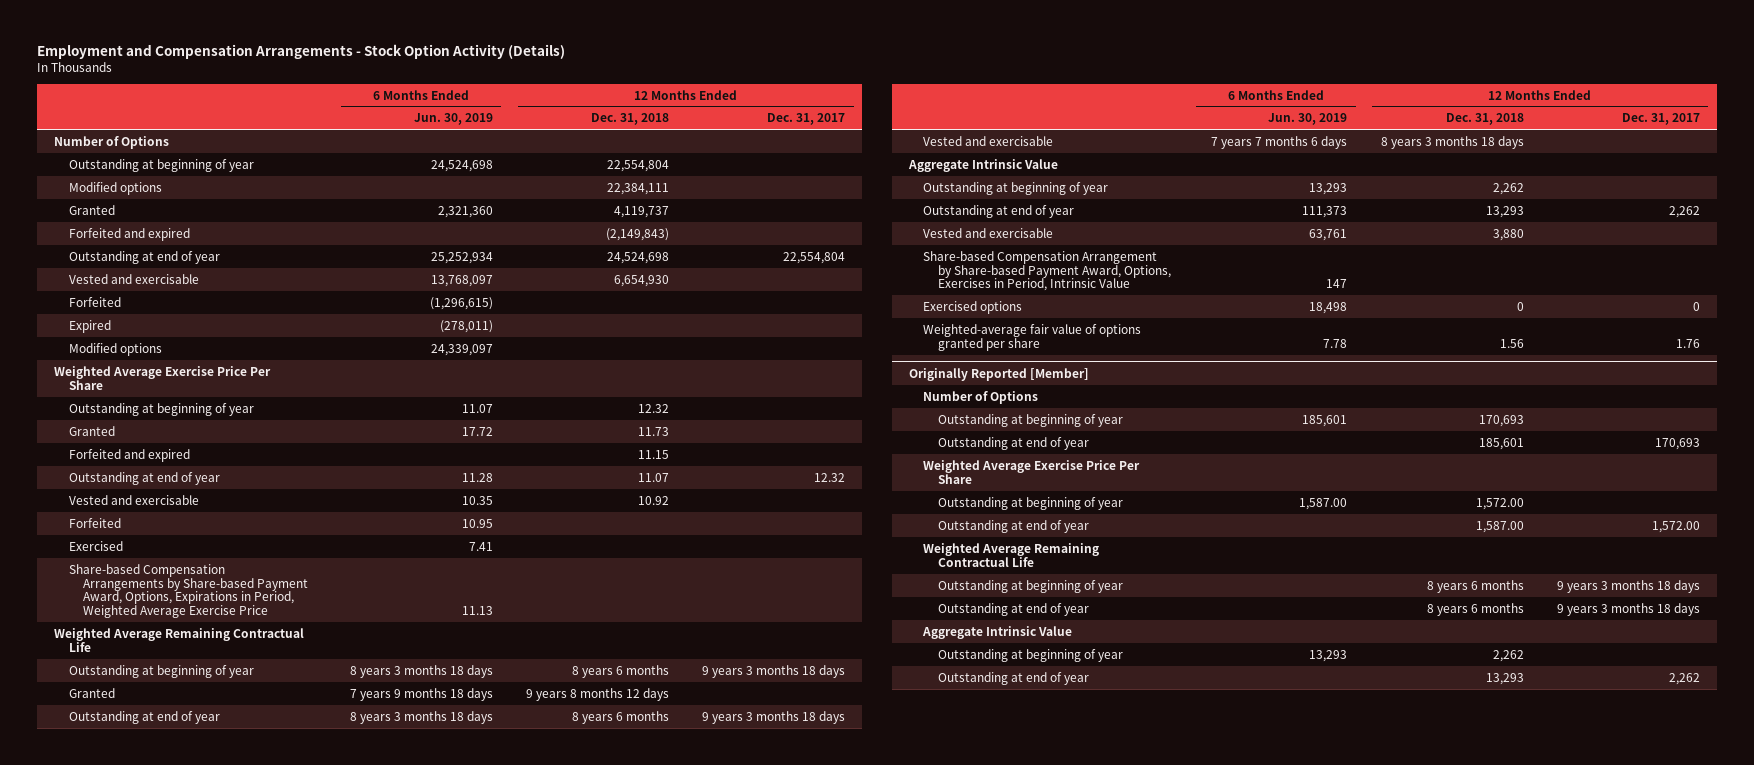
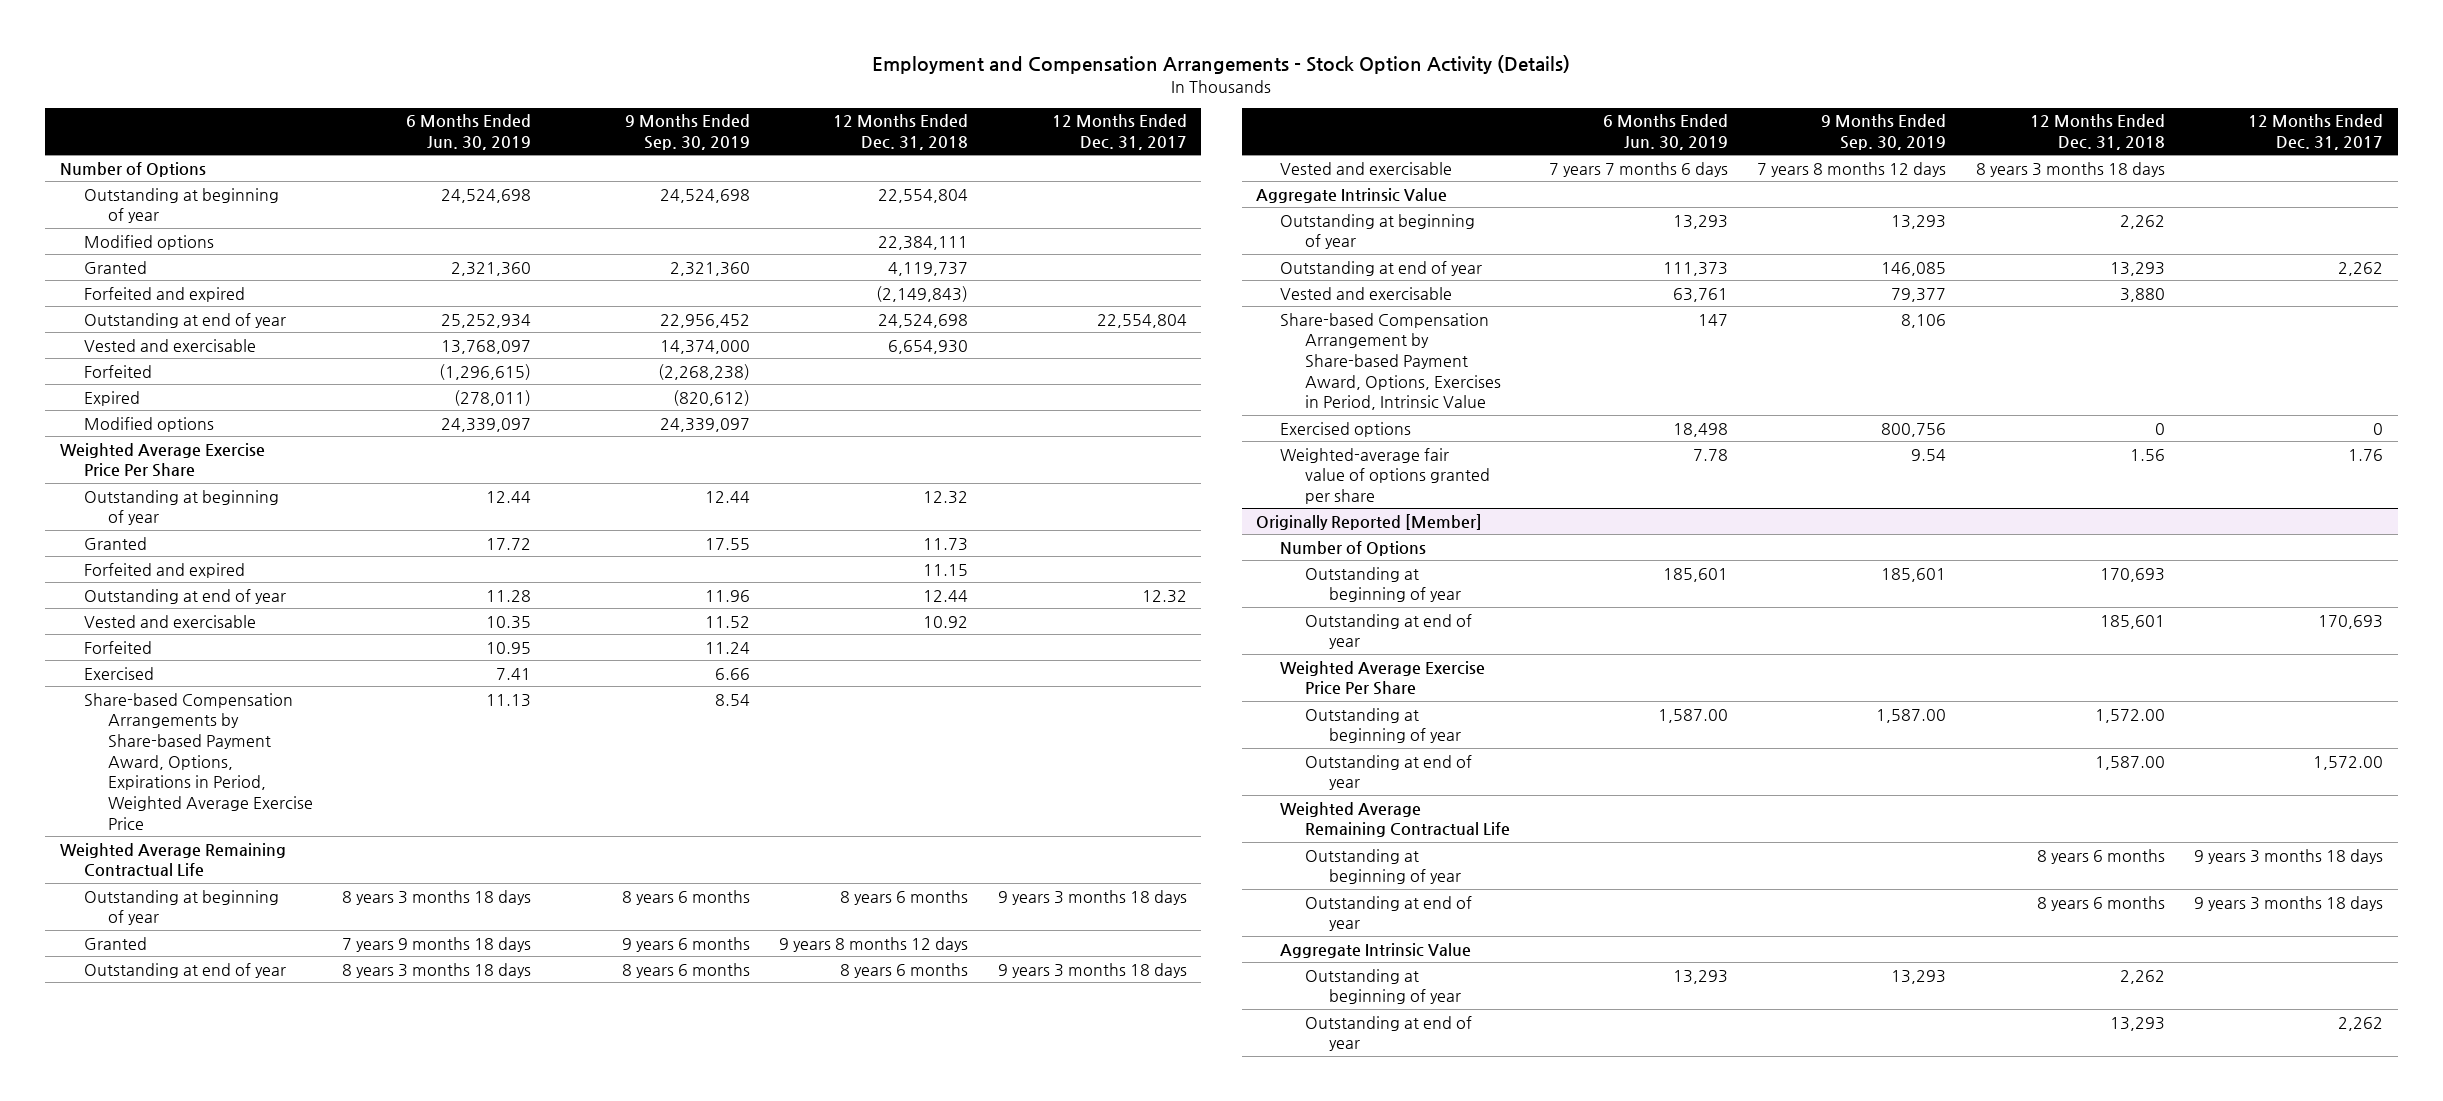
none -> [624,114,750,151] 9 Months Ended Sep. 30, 2019
[461,403,493,413] 11.07 -> [486,490,532,503] 12.44
[637,472,669,482] 11.07 -> [923,589,969,602] 12.44

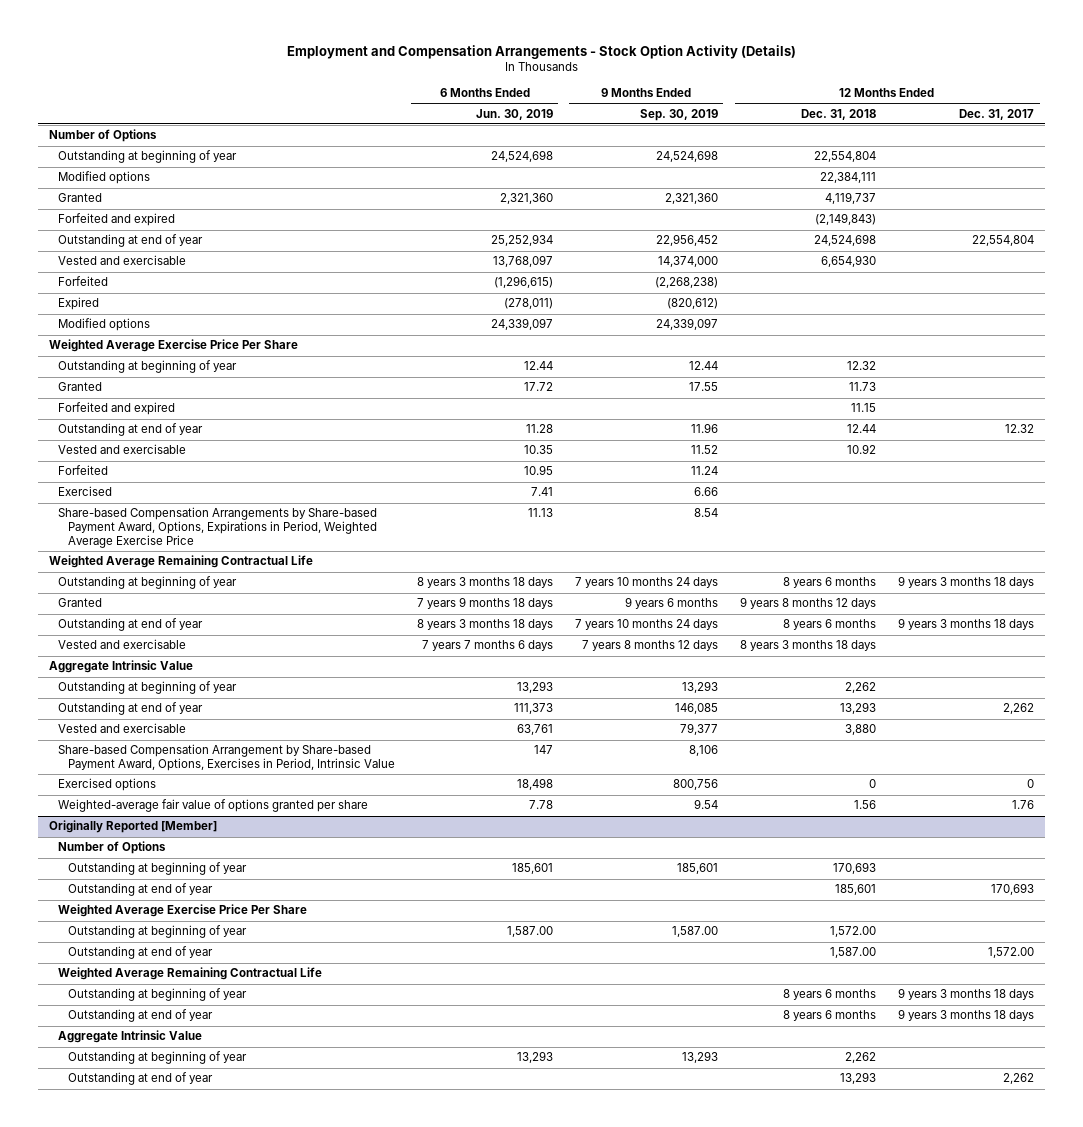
[621,889,750,905] 8 years 6 months -> [574,577,718,589] 7 years 10 months 24 days
[621,962,750,978] 8 years 6 months -> [574,619,718,631] 7 years 10 months 24 days

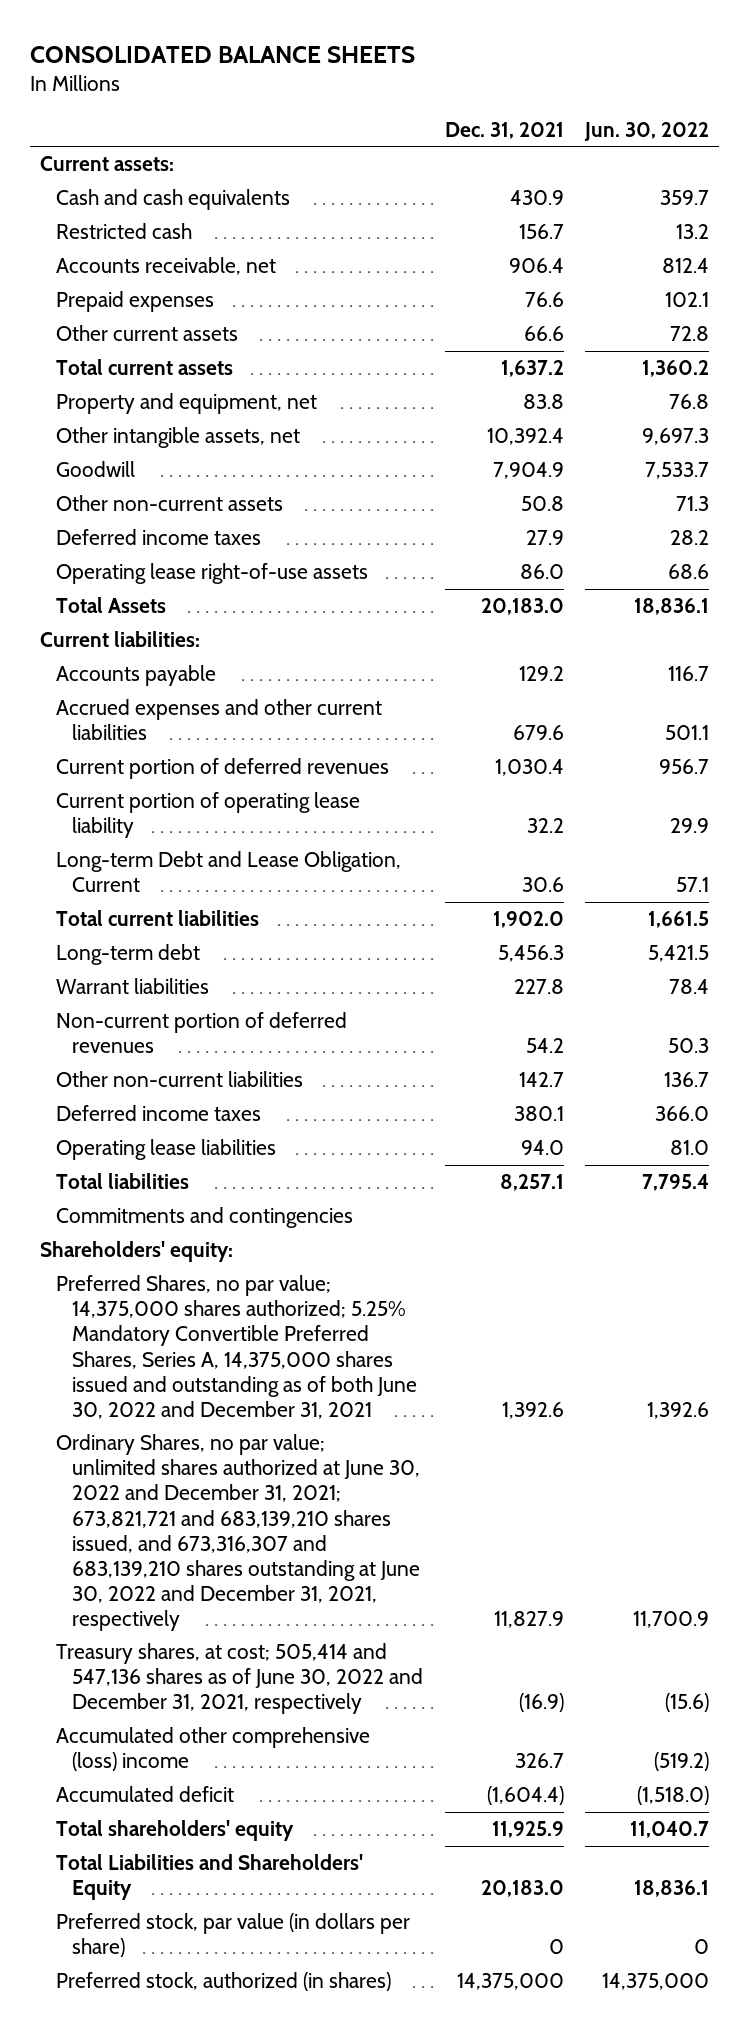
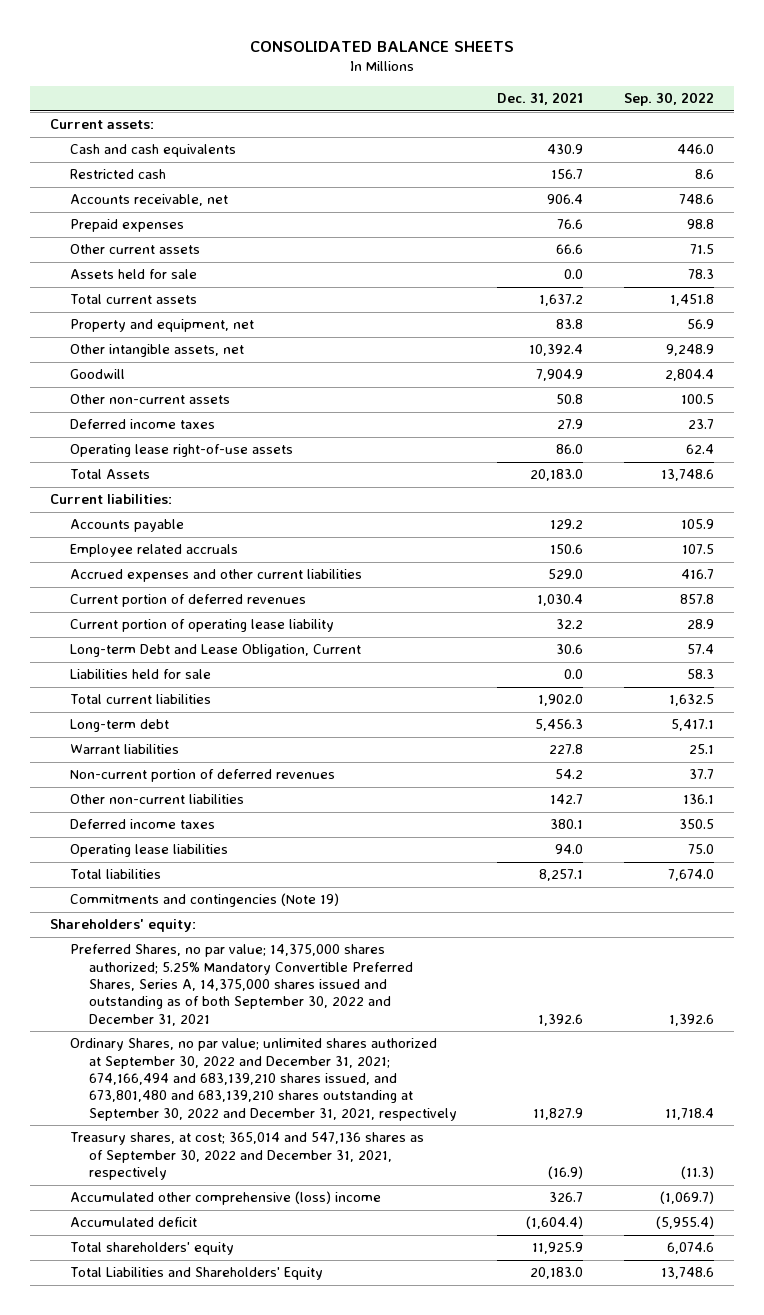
[583,121,709,141] Jun. 30, 2022 -> none
none -> [623,92,714,107] Sep. 30, 2022
none -> [69,269,197,280] Assets held for sale
none -> [69,544,238,558] Employee related accruals
[512,725,564,741] 679.6 -> [548,569,584,580] 529.0
none -> [69,669,211,680] Liabilities held for sale
[56,1207,354,1229] Commitments and contingencies -> [69,893,339,908] Commitments and contingencies (Note 19)
[56,1275,418,1419] Preferred Shares, no par value; 14,375,000 shares authorized; 5.25% Mandatory Convertible Preferred Shares, Series A, 14,375,000 shares issued and outstanding as of both June 30, 2022 and December 31, 2021 -> [69,944,414,1026] Preferred Shares, no par value; 14,375,000 shares authorized; 5.25% Mandatory Convertible Preferred Shares, Series A, 14,375,000 shares issued and outstanding as of both September 30, 2022 and December 31, 2021
[56,1434,421,1631] Ordinary Shares, no par value; unlimited shares authorized at June 30, 2022 and December 31, 2021; 673,821,721 and 683,139,210 shares issued, and 673,316,307 and 683,139,210 shares outstanding at June 30, 2022 and December 31, 2021, respectively -> [69,1038,458,1121] Ordinary Shares, no par value; unlimited shares authorized at September 30, 2022 and December 31, 2021; 674,166,494 and 683,139,210 shares issued, and 673,801,480 and 683,139,210 shares outstanding at September 30, 2022 and December 31, 2021, respectively
[56,1643,424,1715] Treasury shares, at cost; 505,414 and 547,136 shares as of June 30, 2022 and December 31, 2021, respectively -> [69,1132,424,1181] Treasury shares, at cost; 365,014 and 547,136 shares as of September 30, 2022 and December 31, 2021, respectively
[56,1913,411,1958] Preferred stock, par value (in dollars per share) -> none
[56,1972,392,1992] Preferred stock, authorized (in shares) -> none

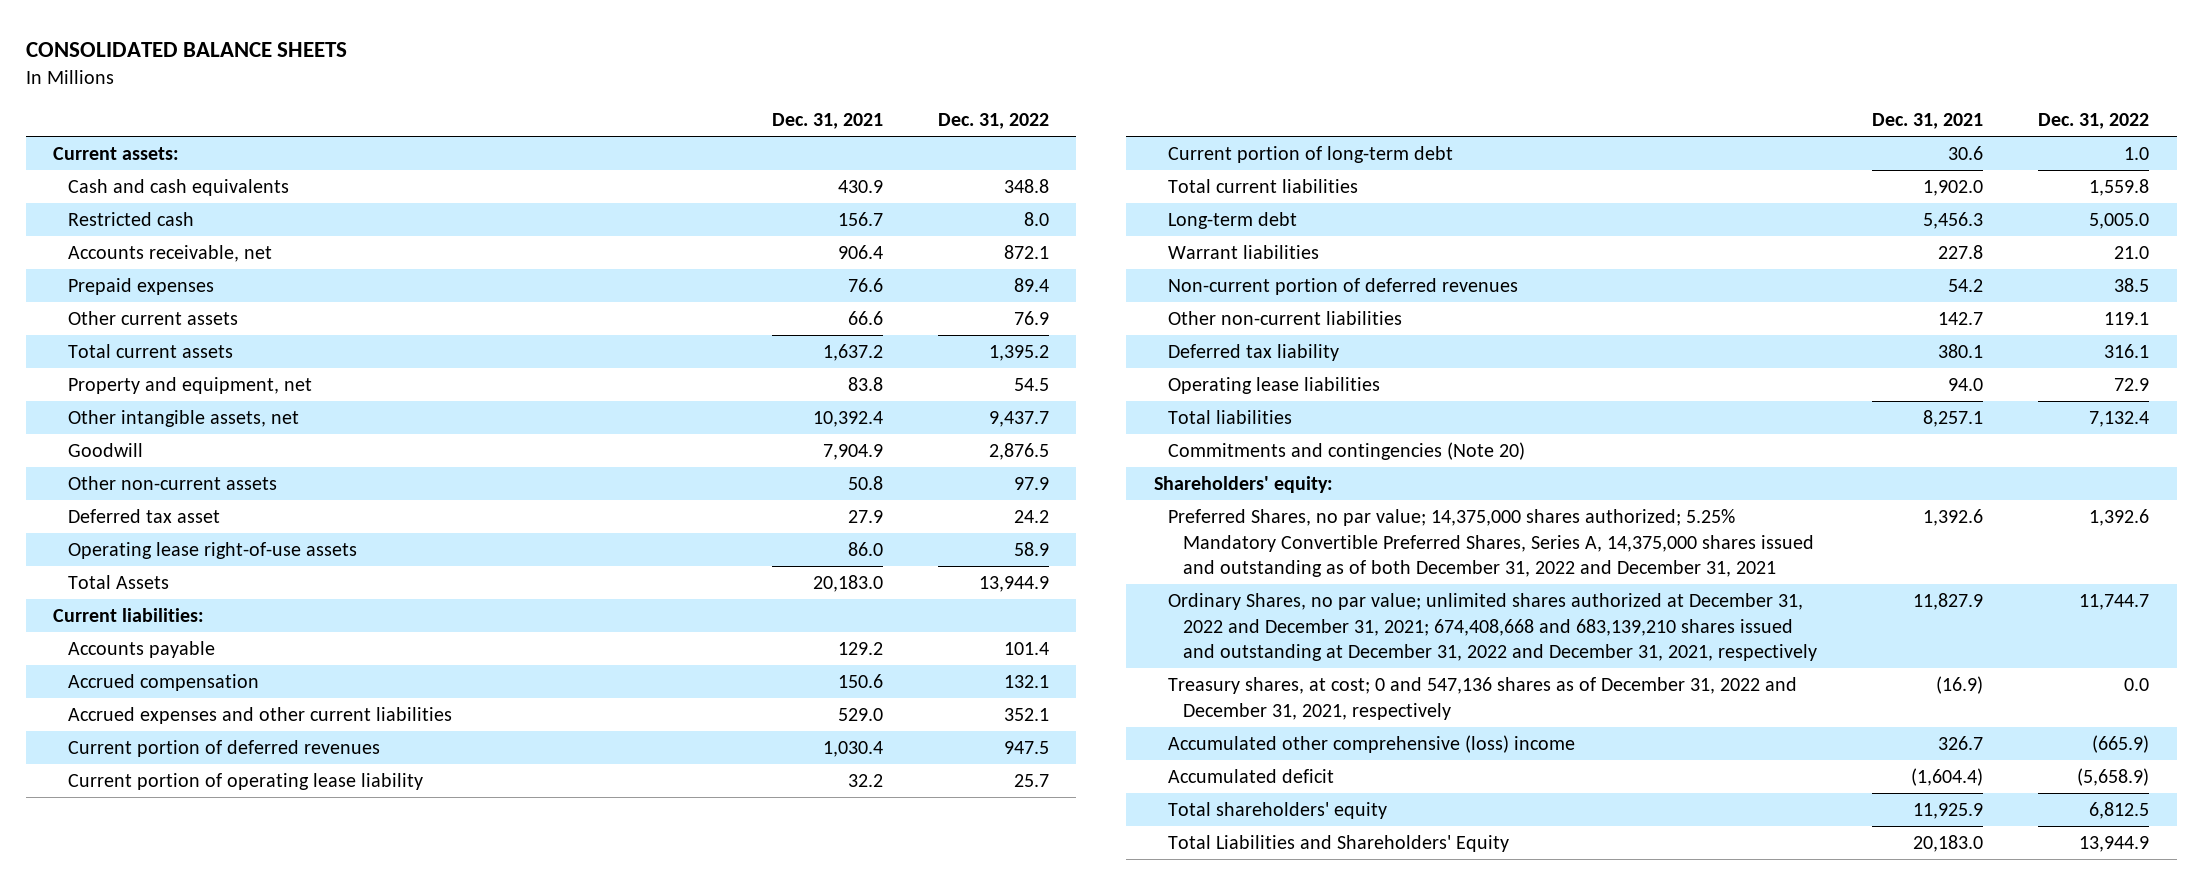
[623,92,714,107] Sep. 30, 2022 -> none
none -> [937,113,1049,130] Dec. 31, 2022
[69,269,197,280] Assets held for sale -> none
[69,419,215,430] Deferred income taxes -> [68,508,221,523] Deferred tax asset
[69,544,238,558] Employee related accruals -> [68,673,260,691] Accrued compensation
[69,669,211,680] Liabilities held for sale -> none
[69,644,361,658] Long-term Debt and Lease Obligation, Current -> [1168,145,1454,163] Current portion of long-term debt
[69,819,215,830] Deferred income taxes -> [1168,343,1340,361] Deferred tax liability
[69,893,339,908] Commitments and contingencies (Note 19) -> [1168,441,1526,460] Commitments and contingencies (Note 20)
[69,944,414,1026] Preferred Shares, no par value; 14,375,000 shares authorized; 5.25% Mandatory Convertible Preferred Shares, Series A, 14,375,000 shares issued and outstanding as of both September 30, 2022 and December 31, 2021 -> [1168,508,1815,578] Preferred Shares, no par value; 14,375,000 shares authorized; 5.25% Mandatory Convertible Preferred Shares, Series A, 14,375,000 shares issued and outstanding as of both December 31, 2022 and December 31, 2021
[69,1038,458,1121] Ordinary Shares, no par value; unlimited shares authorized at September 30, 2022 and December 31, 2021; 674,166,494 and 683,139,210 shares issued, and 673,801,480 and 683,139,210 shares outstanding at September 30, 2022 and December 31, 2021, respectively -> [1168,592,1818,662] Ordinary Shares, no par value; unlimited shares authorized at December 31, 2022 and December 31, 2021; 674,408,668 and 683,139,210 shares issued and outstanding at December 31, 2022 and December 31, 2021, respectively
[69,1132,424,1181] Treasury shares, at cost; 365,014 and 547,136 shares as of September 30, 2022 and December 31, 2021, respectively -> [1168,676,1798,720] Treasury shares, at cost; 0 and 547,136 shares as of December 31, 2022 and December 31, 2021, respectively

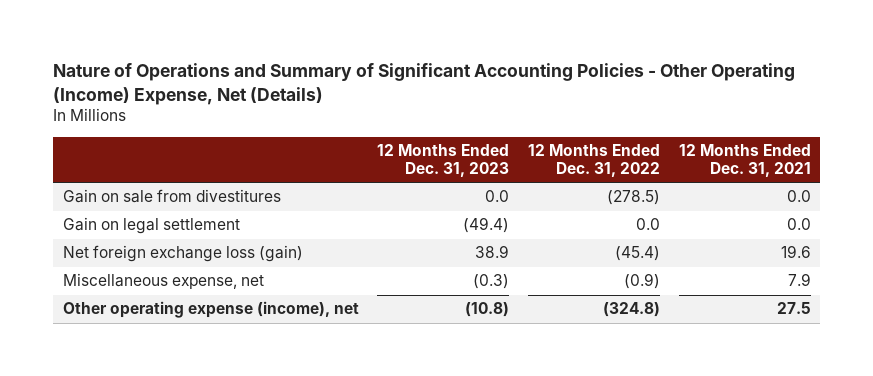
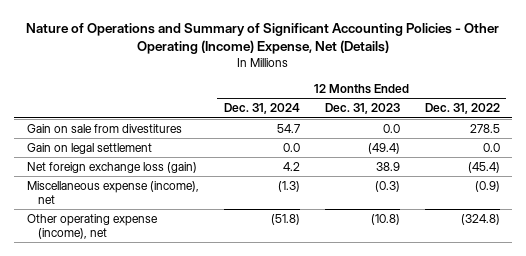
[678,143,811,178] 12 Months Ended Dec. 31, 2021 -> none
none -> [223,103,300,115] Dec. 31, 2024
[606,190,660,206] (278.5) -> [469,124,500,134] 278.5
[62,273,264,290] Miscellaneous expense, net -> [26,181,199,204] Miscellaneous expense (income), net

